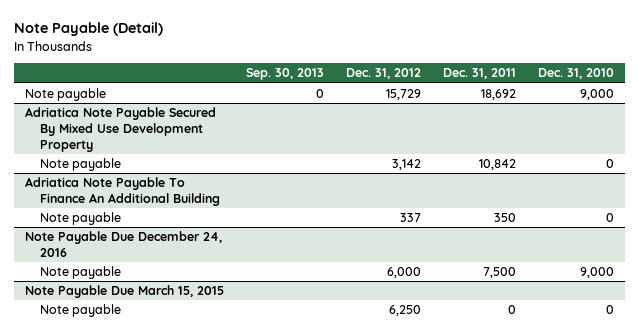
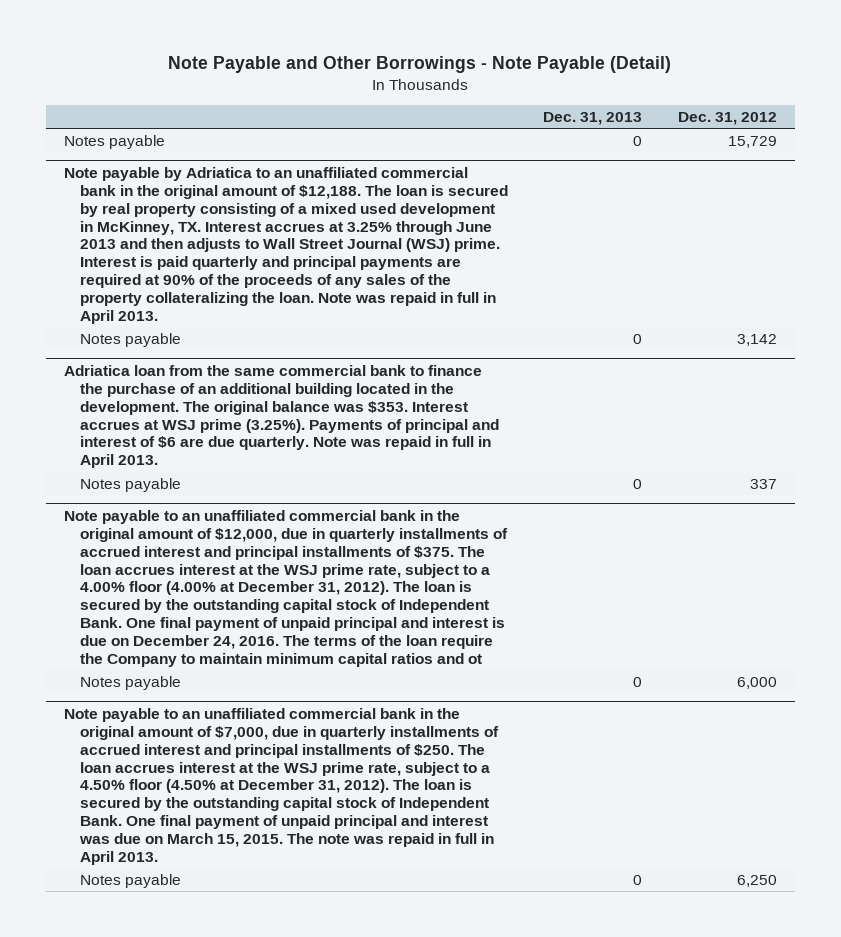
[13,22,163,37] Note Payable (Detail) -> [168,56,672,74] Note Payable and Other Borrowings - Note Payable (Detail)
[245,68,324,81] Sep. 30, 2013 -> none
[442,68,516,80] Dec. 31, 2011 -> none
[537,68,614,80] Dec. 31, 2010 -> none
none -> [543,111,643,125] Dec. 31, 2013
[24,107,216,153] Adriatica Note Payable Secured By Mixed Use Development Property -> none
[24,177,221,207] Adriatica Note Payable To Finance An Additional Building -> none
[24,231,222,258] Note Payable Due December 24, 2016 -> none
[24,285,224,299] Note Payable Due March 15, 2015 -> none
[24,88,106,102] Note payable -> [63,134,165,149] Notes payable
none -> [63,166,508,325] Note payable by Adriatica to an unaffiliated commercial bank in the original amount of $12,188. The loan is secured by real property consisting of a mixed used development in McKinney, TX. Interest accrues at 3.25% through June 2013 and then adjusts to Wall Street Journal (WSJ) prime. Interest is paid quarterly and principal payments are required at 90% of the proceeds of any sales of the property collateralizing the loan. Note was repaid in full in April 2013.
[40,158,122,172] Note payable -> [79,332,181,347] Notes payable
none -> [63,364,499,469] Adriatica loan from the same commercial bank to finance the purchase of an additional building located in the development. The original balance was $353. Interest accrues at WSJ prime (3.25%). Payments of principal and interest of $6 are due quarterly. Note was repaid in full in April 2013.
[40,212,122,226] Note payable -> [79,477,181,492] Notes payable
none -> [63,509,508,668] Note payable to an unaffiliated commercial bank in the original amount of $12,000, due in quarterly installments of accrued interest and principal installments of $375. The loan accrues interest at the WSJ prime rate, subject to a 4.00% floor (4.00% at December 31, 2012). The loan is secured by the outstanding capital stock of Independent Bank. One final payment of unpaid principal and interest is due on December 24, 2016. The terms of the loan require the Company to maintain minimum capital ratios and ot
[40,266,122,280] Note payable -> [79,675,181,690] Notes payable
none -> [63,707,499,866] Note payable to an unaffiliated commercial bank in the original amount of $7,000, due in quarterly installments of accrued interest and principal installments of $250. The loan accrues interest at the WSJ prime rate, subject to a 4.50% floor (4.50% at December 31, 2012). The loan is secured by the outstanding capital stock of Independent Bank. One final payment of unpaid principal and interest was due on March 15, 2015. The note was repaid in full in April 2013.
[40,304,122,318] Note payable -> [79,873,181,888] Notes payable

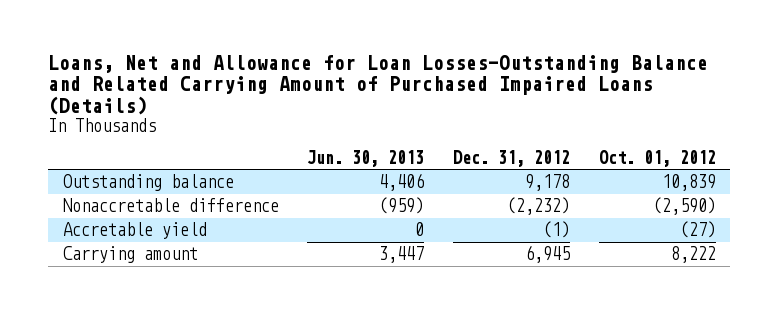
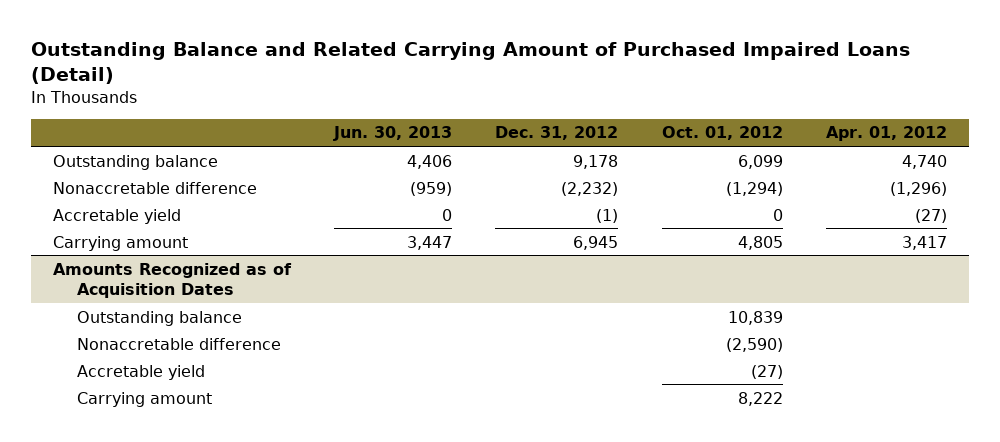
[48,54,709,115] Loans, Net and Allowance for Loan Losses-Outstanding Balance and Related Carrying Amount of Purchased Impaired Loans (Details) -> [31,42,911,84] Outstanding Balance and Related Carrying Amount of Purchased Impaired Loans (Detail)
none -> [825,126,947,142] Apr. 01, 2012
[662,174,717,192] 10,839 -> [737,154,783,169] 6,099
[653,197,717,216] (2,590) -> [725,181,783,196] (1,294)
[680,221,717,239] (27) -> [772,208,783,221] 0
[671,246,717,264] 8,222 -> [737,235,783,250] 4,805
none -> [52,262,292,299] Amounts Recognized as of Acquisition Dates
none -> [77,310,243,326] Outstanding balance
none -> [77,337,282,350] Nonaccretable difference
none -> [77,364,206,380] Accretable yield
none -> [77,391,213,407] Carrying amount

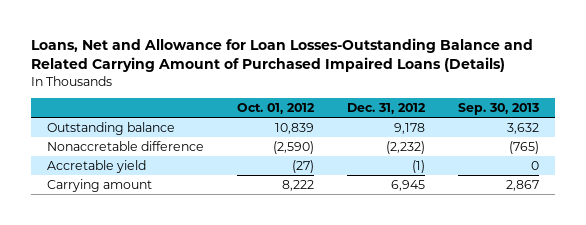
[31,42,911,84] Outstanding Balance and Related Carrying Amount of Purchased Impaired Loans (Detail) -> [30,37,533,72] Loans, Net and Allowance for Loan Losses-Outstanding Balance and Related Carrying Amount of Purchased Impaired Loans (Details)
[332,126,452,142] Jun. 30, 2013 -> none
[825,126,947,142] Apr. 01, 2012 -> none
none -> [457,102,539,115] Sep. 30, 2013
[52,262,292,299] Amounts Recognized as of Acquisition Dates -> none
[77,310,243,326] Outstanding balance -> none
[77,337,282,350] Nonaccretable difference -> none
[77,364,206,380] Accretable yield -> none
[77,391,213,407] Carrying amount -> none
[737,154,783,169] 6,099 -> [274,122,314,134] 10,839
[725,181,783,196] (1,294) -> [272,140,314,154] (2,590)
[772,208,783,221] 0 -> [291,159,314,173] (27)
[737,235,783,250] 4,805 -> [281,179,314,191] 8,222

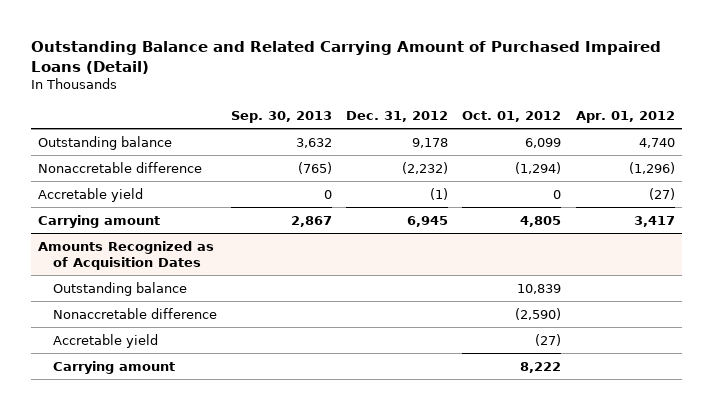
[30,37,533,72] Loans, Net and Allowance for Loan Losses-Outstanding Balance and Related Carrying Amount of Purchased Impaired Loans (Details) -> [31,40,662,74] Outstanding Balance and Related Carrying Amount of Purchased Impaired Loans (Detail)
none -> [575,111,675,124] Apr. 01, 2012
[274,122,314,134] 10,839 -> [525,137,562,148] 6,099
[272,140,314,154] (2,590) -> [515,161,562,174] (1,294)
[291,159,314,173] (27) -> [553,189,562,199] 0
[281,179,314,191] 8,222 -> [520,215,562,227] 4,805
none -> [38,240,215,271] Amounts Recognized as of Acquisition Dates
none -> [52,281,187,296] Outstanding balance
none -> [52,307,217,319] Nonaccretable difference
none -> [52,333,158,348] Accretable yield
none -> [52,360,175,374] Carrying amount

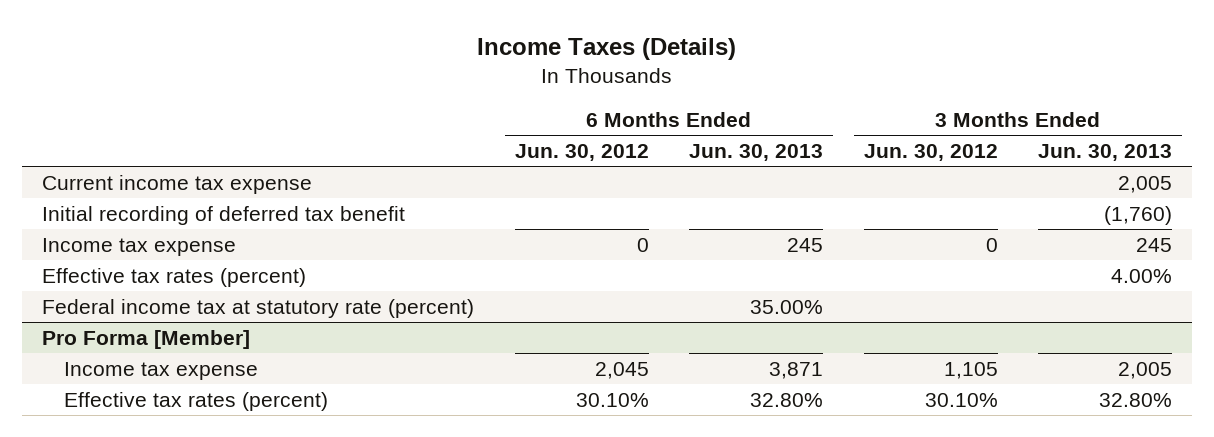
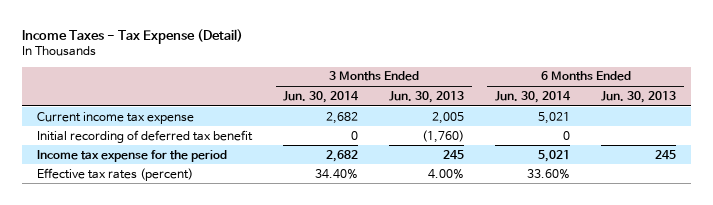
[477,37,737,60] Income Taxes (Details) -> [21,28,243,44] Income Taxes - Tax Expense (Detail)
[514,143,649,161] Jun. 30, 2012 -> none
[863,143,998,161] Jun. 30, 2012 -> none
none -> [283,90,360,103] Jun. 30, 2014
none -> [495,90,572,103] Jun. 30, 2014
[42,237,237,256] Income tax expense -> [37,149,228,162] Income tax expense for the period
[42,298,475,318] Federal income tax at statutory rate (percent) -> none
[42,329,251,349] Pro Forma [Member] -> none
[63,361,258,380] Income tax expense -> none
[63,391,328,411] Effective tax rates (percent) -> none

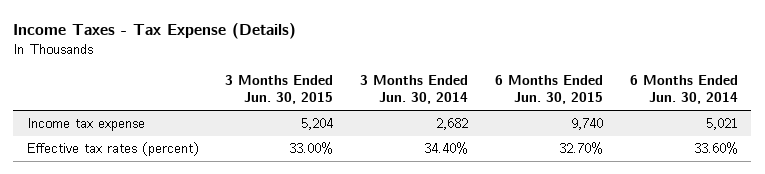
[21,28,243,44] Income Taxes - Tax Expense (Detail) -> [13,22,297,39] Income Taxes - Tax Expense (Details)
[389,90,465,103] Jun. 30, 2013 -> none
[600,90,676,103] Jun. 30, 2013 -> none
none -> [225,74,334,105] 3 Months Ended Jun. 30, 2015
none -> [495,74,604,105] 6 Months Ended Jun. 30, 2015
[37,111,195,124] Current income tax expense -> none
[37,129,254,143] Initial recording of deferred tax benefit -> none
[37,149,228,162] Income tax expense for the period -> [26,118,145,132] Income tax expense

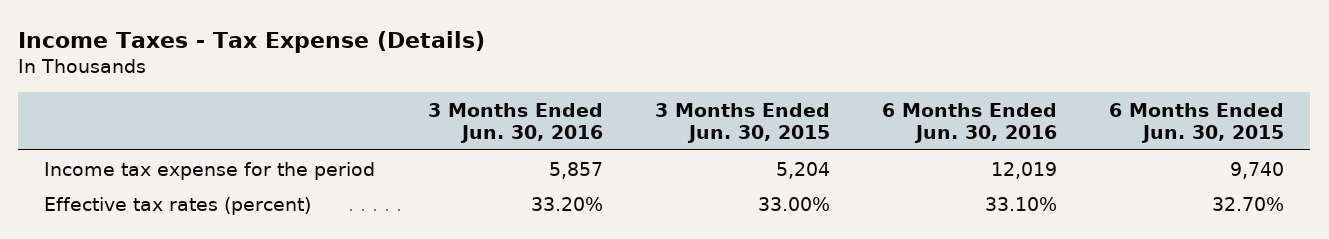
[360,74,469,105] 3 Months Ended Jun. 30, 2014 -> none
[629,74,738,105] 6 Months Ended Jun. 30, 2014 -> none
none -> [427,102,603,143] 3 Months Ended Jun. 30, 2016
none -> [882,102,1058,143] 6 Months Ended Jun. 30, 2016
[26,118,145,132] Income tax expense -> [44,161,376,180] Income tax expense for the period

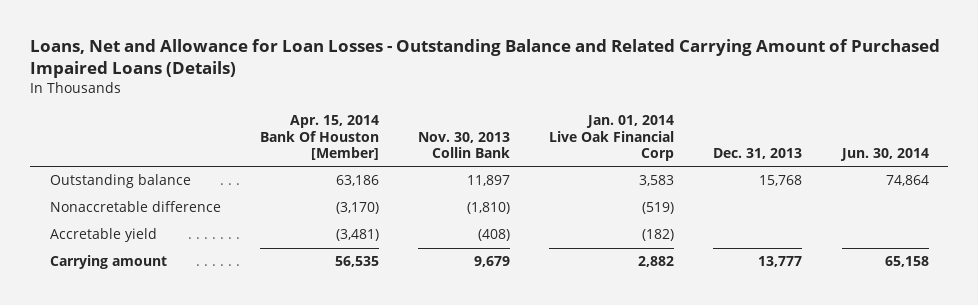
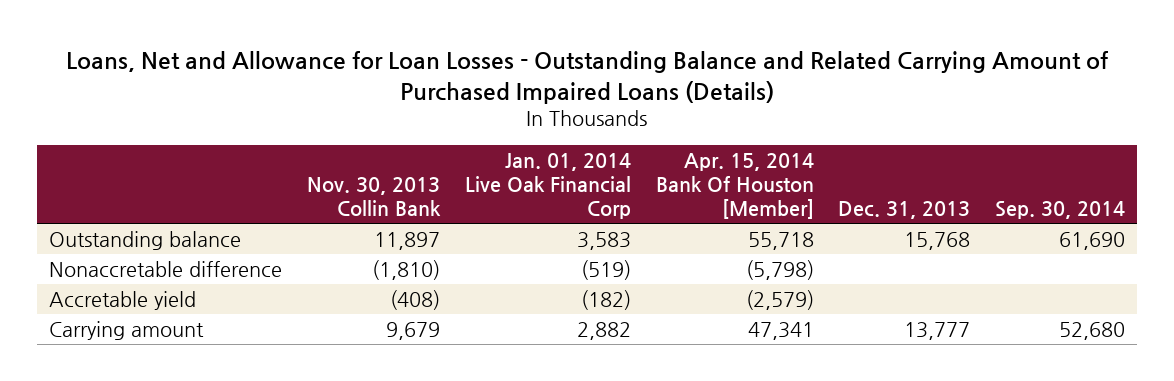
[839,147,929,161] Jun. 30, 2014 -> none
none -> [995,200,1126,219] Sep. 30, 2014
[335,175,379,187] 63,186 -> [747,232,814,251] 55,718
[335,202,379,215] (3,170) -> [745,260,814,281] (5,798)
[335,229,379,242] (3,481) -> [745,290,814,311] (2,579)
[334,256,379,268] 56,535 -> [747,322,814,341] 47,341

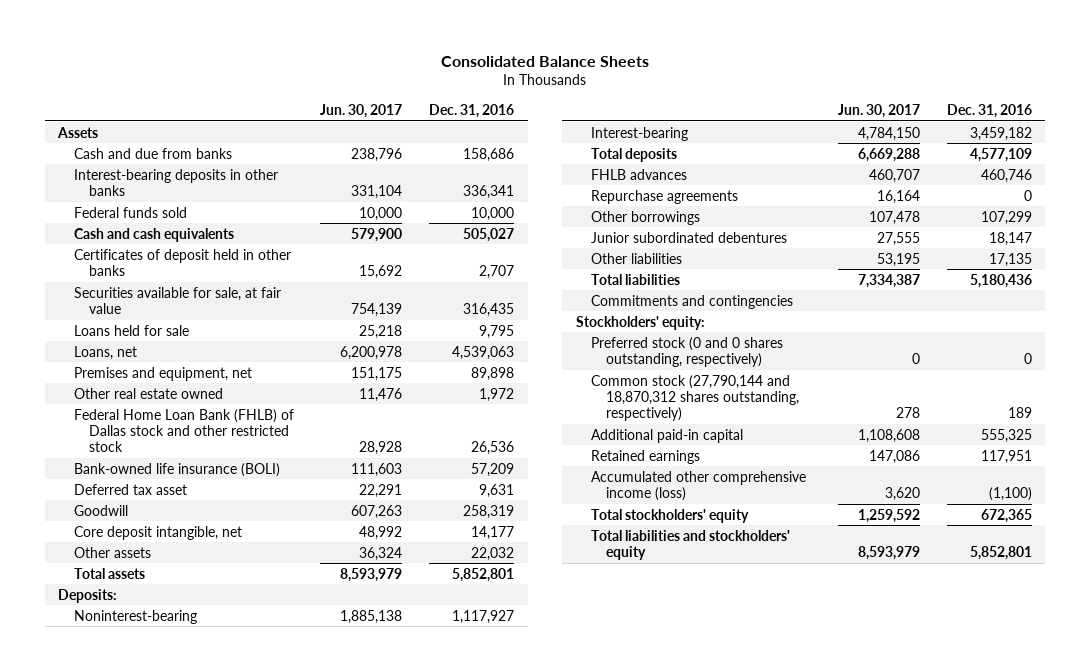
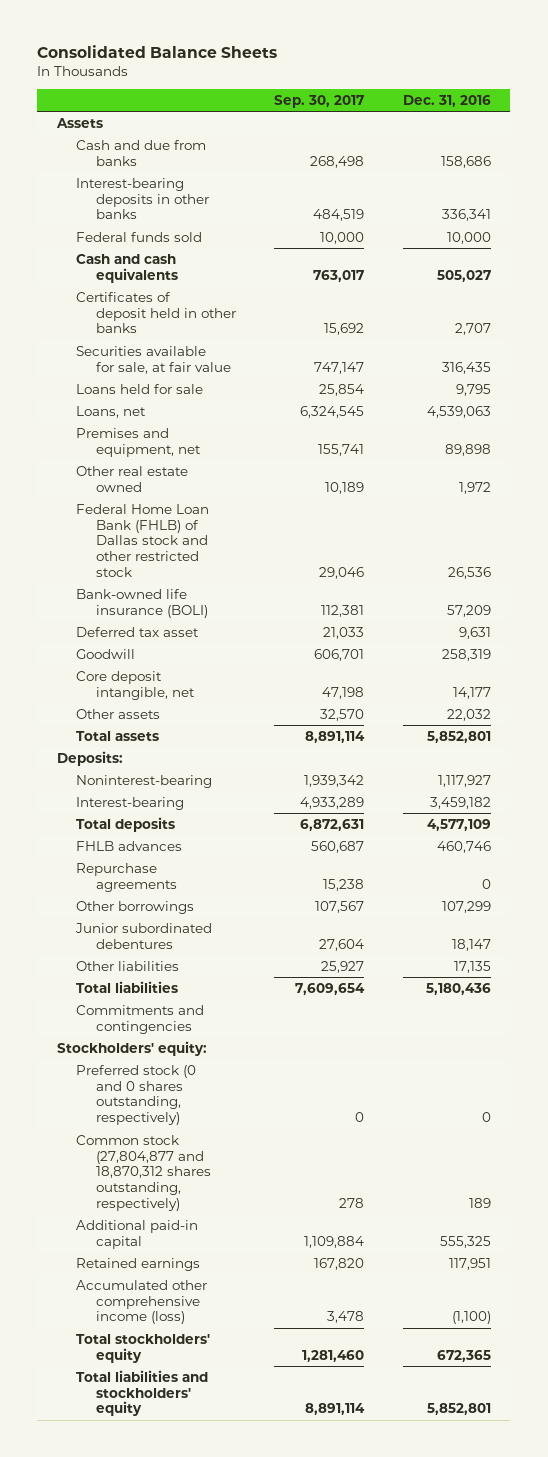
[320,104,403,119] Jun. 30, 2017 -> none
none -> [274,94,365,108] Sep. 30, 2017
[591,374,800,422] Common stock (27,790,144 and 18,870,312 shares outstanding, respectively) -> [76,1134,211,1211] Common stock (27,804,877 and 18,870,312 shares outstanding, respectively)

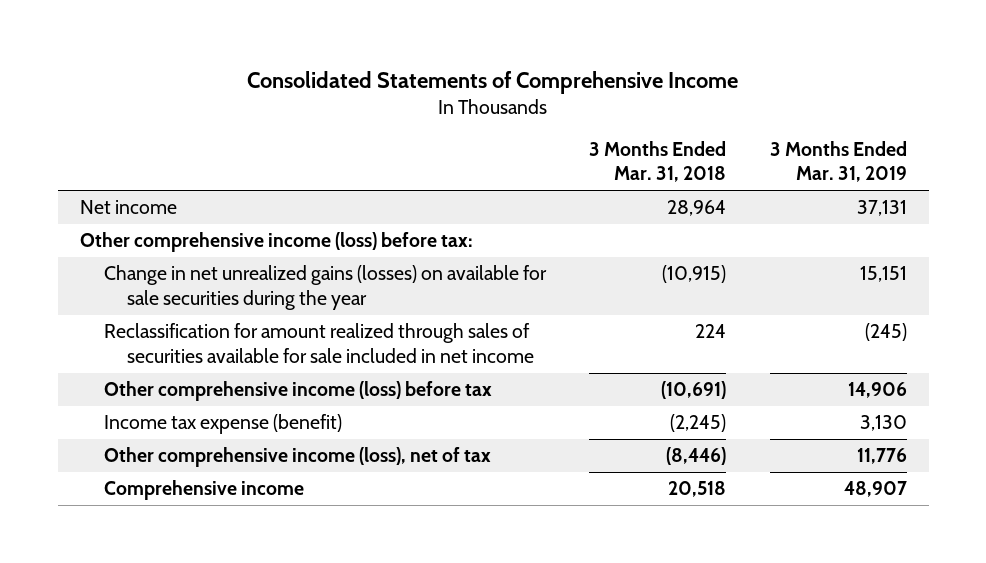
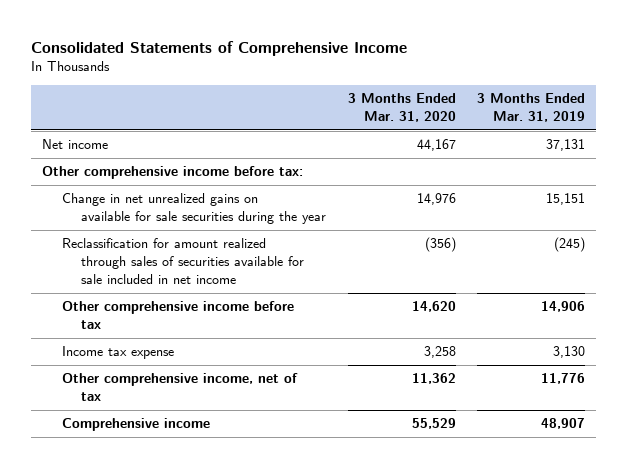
[589,141,727,183] 3 Months Ended Mar. 31, 2018 -> none
none -> [347,93,456,123] 3 Months Ended Mar. 31, 2020
[79,232,473,253] Other comprehensive income (loss) before tax: -> [41,166,303,180] Other comprehensive income before tax:
[103,265,547,310] Change in net unrealized gains (losses) on available for sale securities during the year -> [61,193,327,225] Change in net unrealized gains on available for sale securities during the year
[103,381,492,402] Other comprehensive income (loss) before tax -> [61,301,294,330] Other comprehensive income before tax
[103,414,342,435] Income tax expense (benefit) -> [61,346,174,360] Income tax expense
[103,447,491,468] Other comprehensive income (loss), net of tax -> [61,373,298,402] Other comprehensive income, net of tax

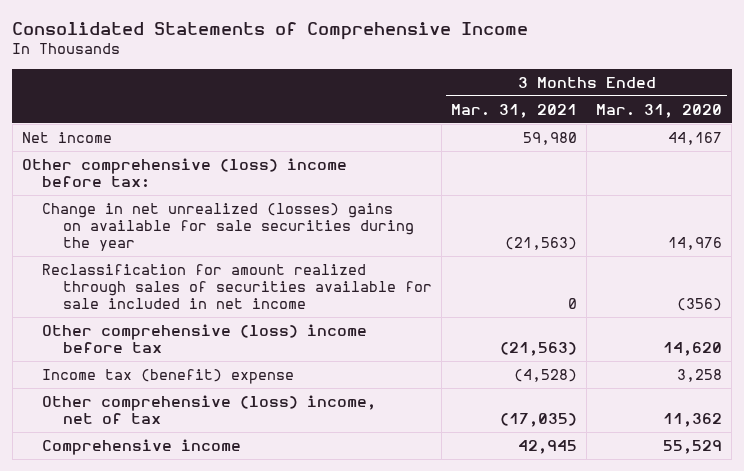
[477,93,586,123] 3 Months Ended Mar. 31, 2019 -> none
none -> [450,103,577,118] Mar. 31, 2021
[41,166,303,180] Other comprehensive income before tax: -> [22,157,348,188] Other comprehensive (loss) income before tax:
[61,193,327,225] Change in net unrealized gains on available for sale securities during the year -> [42,202,414,251] Change in net unrealized (losses) gains on available for sale securities during the year
[61,301,294,330] Other comprehensive income before tax -> [42,323,368,353] Other comprehensive (loss) income before tax
[61,346,174,360] Income tax expense -> [42,368,295,384] Income tax (benefit) expense
[61,373,298,402] Other comprehensive income, net of tax -> [42,394,377,424] Other comprehensive (loss) income, net of tax

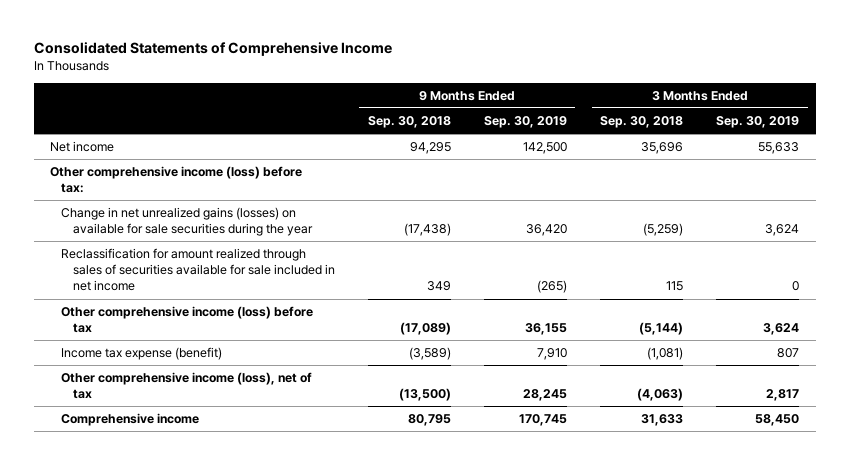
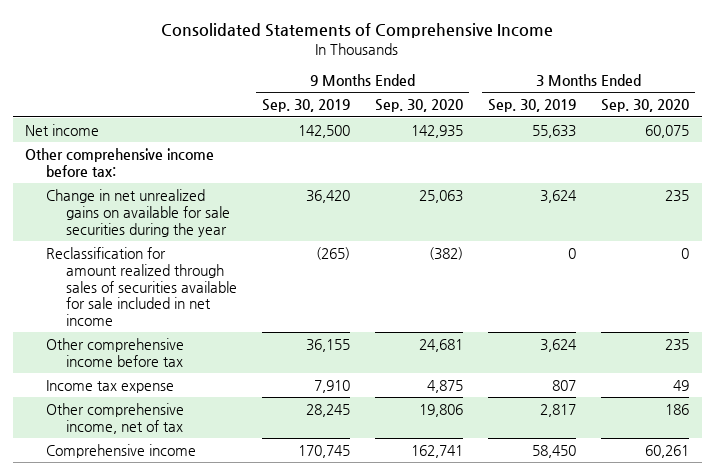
[367,115,451,128] Sep. 30, 2018 -> none
[600,115,684,128] Sep. 30, 2018 -> none
none -> [375,99,464,113] Sep. 30, 2020
none -> [601,99,690,113] Sep. 30, 2020
[50,166,303,194] Other comprehensive income (loss) before tax: -> [25,148,215,177] Other comprehensive income before tax:
[61,207,313,237] Change in net unrealized gains (losses) on available for sale securities during the year -> [45,189,231,237] Change in net unrealized gains on available for sale securities during the year
[61,306,314,334] Other comprehensive income (loss) before tax -> [45,338,184,367] Other comprehensive income before tax
[61,347,223,361] Income tax expense (benefit) -> [45,380,174,394] Income tax expense
[61,372,313,400] Other comprehensive income (loss), net of tax -> [45,403,184,434] Other comprehensive income, net of tax

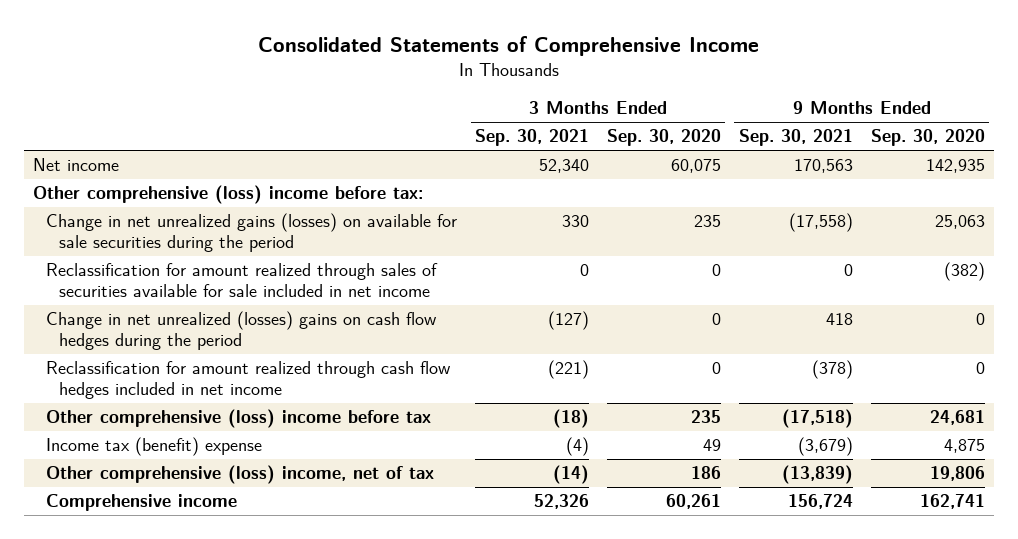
[262,99,351,113] Sep. 30, 2019 -> none
[488,99,577,113] Sep. 30, 2019 -> none
none -> [475,129,590,147] Sep. 30, 2021
none -> [738,129,853,147] Sep. 30, 2021
[25,148,215,177] Other comprehensive income before tax: -> [33,185,424,205] Other comprehensive (loss) income before tax:
[45,189,231,237] Change in net unrealized gains on available for sale securities during the year -> [46,213,458,252] Change in net unrealized gains (losses) on available for sale securities during the period
none -> [46,311,438,350] Change in net unrealized (losses) gains on cash flow hedges during the period
none -> [46,361,452,399] Reclassification for amount realized through cash flow hedges included in net income
[45,338,184,367] Other comprehensive income before tax -> [46,409,432,429] Other comprehensive (loss) income before tax
[45,380,174,394] Income tax expense -> [46,437,263,457] Income tax (benefit) expense
[45,403,184,434] Other comprehensive income, net of tax -> [46,465,435,485] Other comprehensive (loss) income, net of tax

